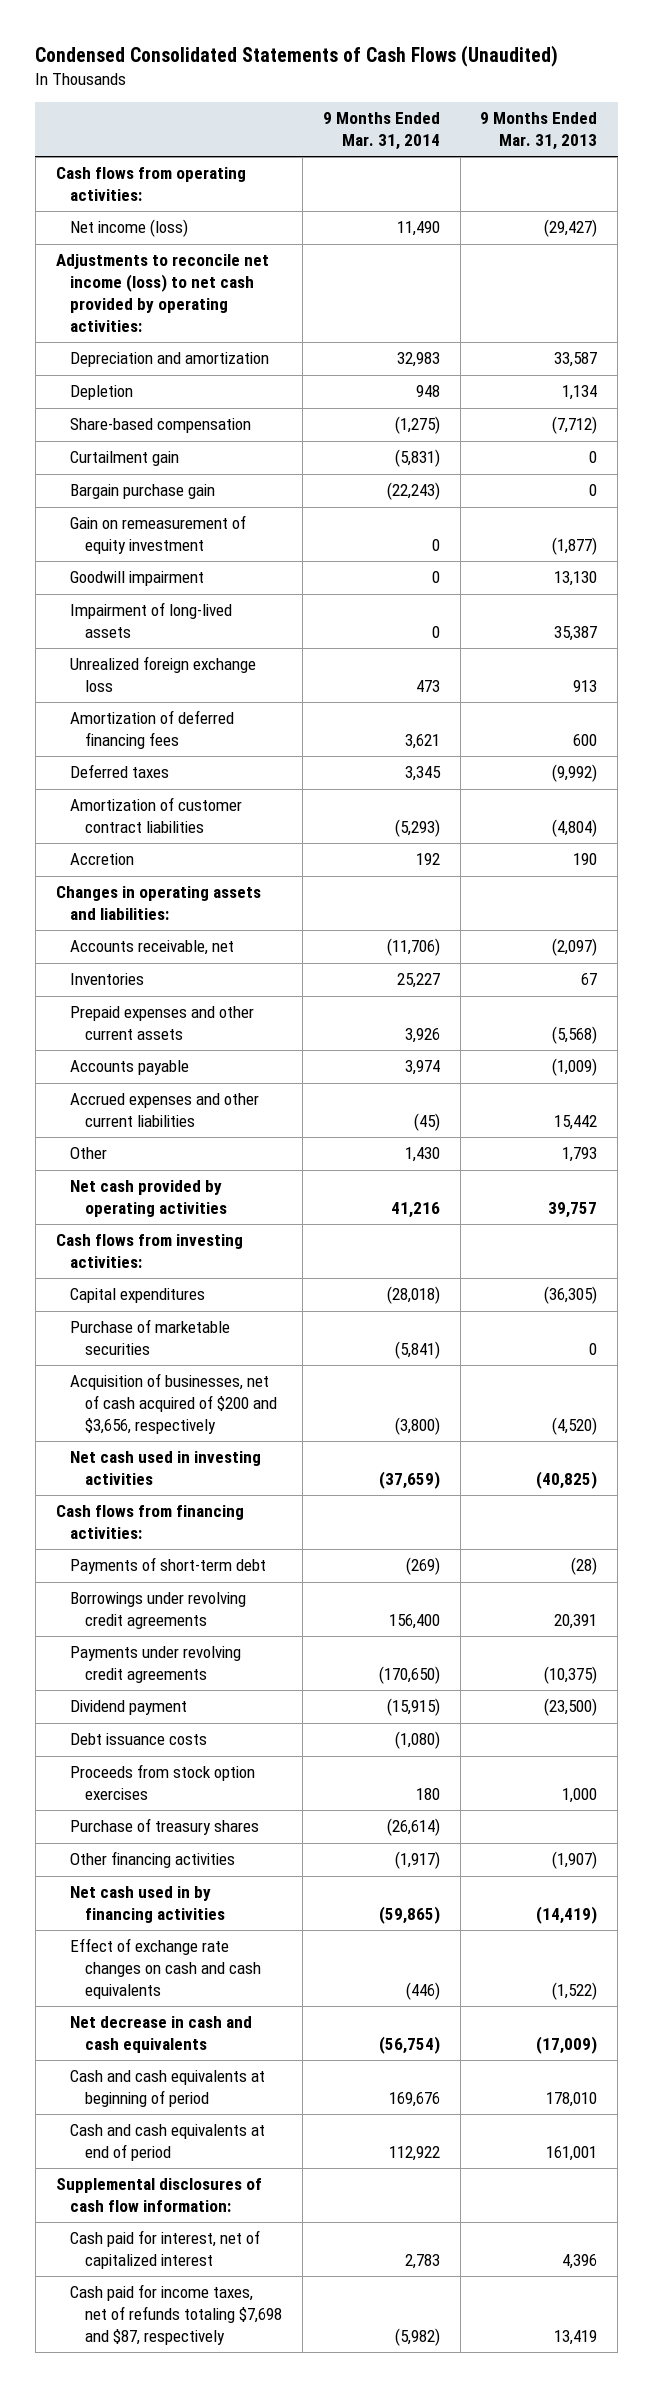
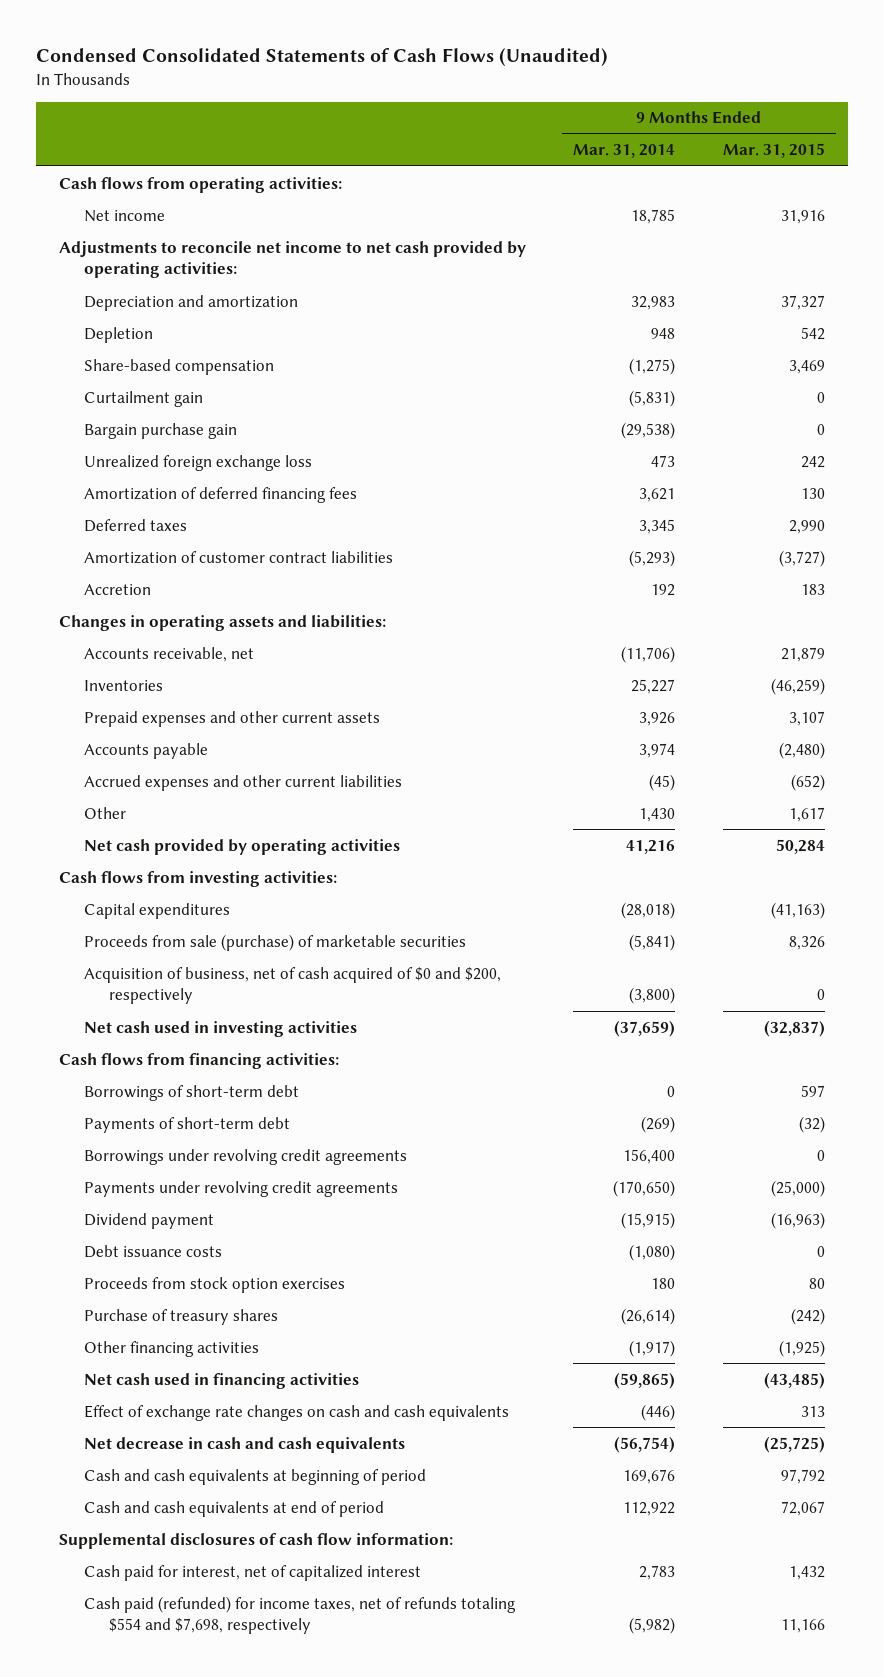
[480,112,598,150] 9 Months Ended Mar. 31, 2013 -> none
none -> [722,143,825,159] Mar. 31, 2015
[70,219,189,238] Net income (loss) -> [83,209,165,222] Net income
[396,221,440,237] 11,490 -> [631,208,676,224] 18,785
[55,254,269,332] Adjustments to reconcile net income (loss) to net cash provided by operating activities: -> [59,240,527,279] Adjustments to reconcile net income to net cash provided by operating activities:
[70,515,247,555] Gain on remeasurement of equity investment -> none
[70,571,205,587] Goodwill impairment -> none
[70,602,233,639] Impairment of long-lived assets -> none
[386,482,440,501] (22,243) -> [621,421,676,439] (29,538)
[70,1319,231,1356] Purchase of marketable securities -> [83,933,466,951] Proceeds from sale (purchase) of marketable securities
[70,1373,277,1434] Acquisition of businesses, net of cash acquired of $200 and $3,656, respectively -> [83,966,501,1005] Acquisition of business, net of cash acquired of $0 and $200, respectively
none -> [83,1084,299,1101] Borrowings of short-term debt
[70,1886,225,1924] Net cash used in by financing activities -> [83,1372,359,1389] Net cash used in financing activities
[70,2284,282,2345] Cash paid for income taxes, net of refunds totaling $7,698 and $87, respectively -> [83,1595,516,1635] Cash paid (refunded) for income taxes, net of refunds totaling $554 and $7,698, respectively

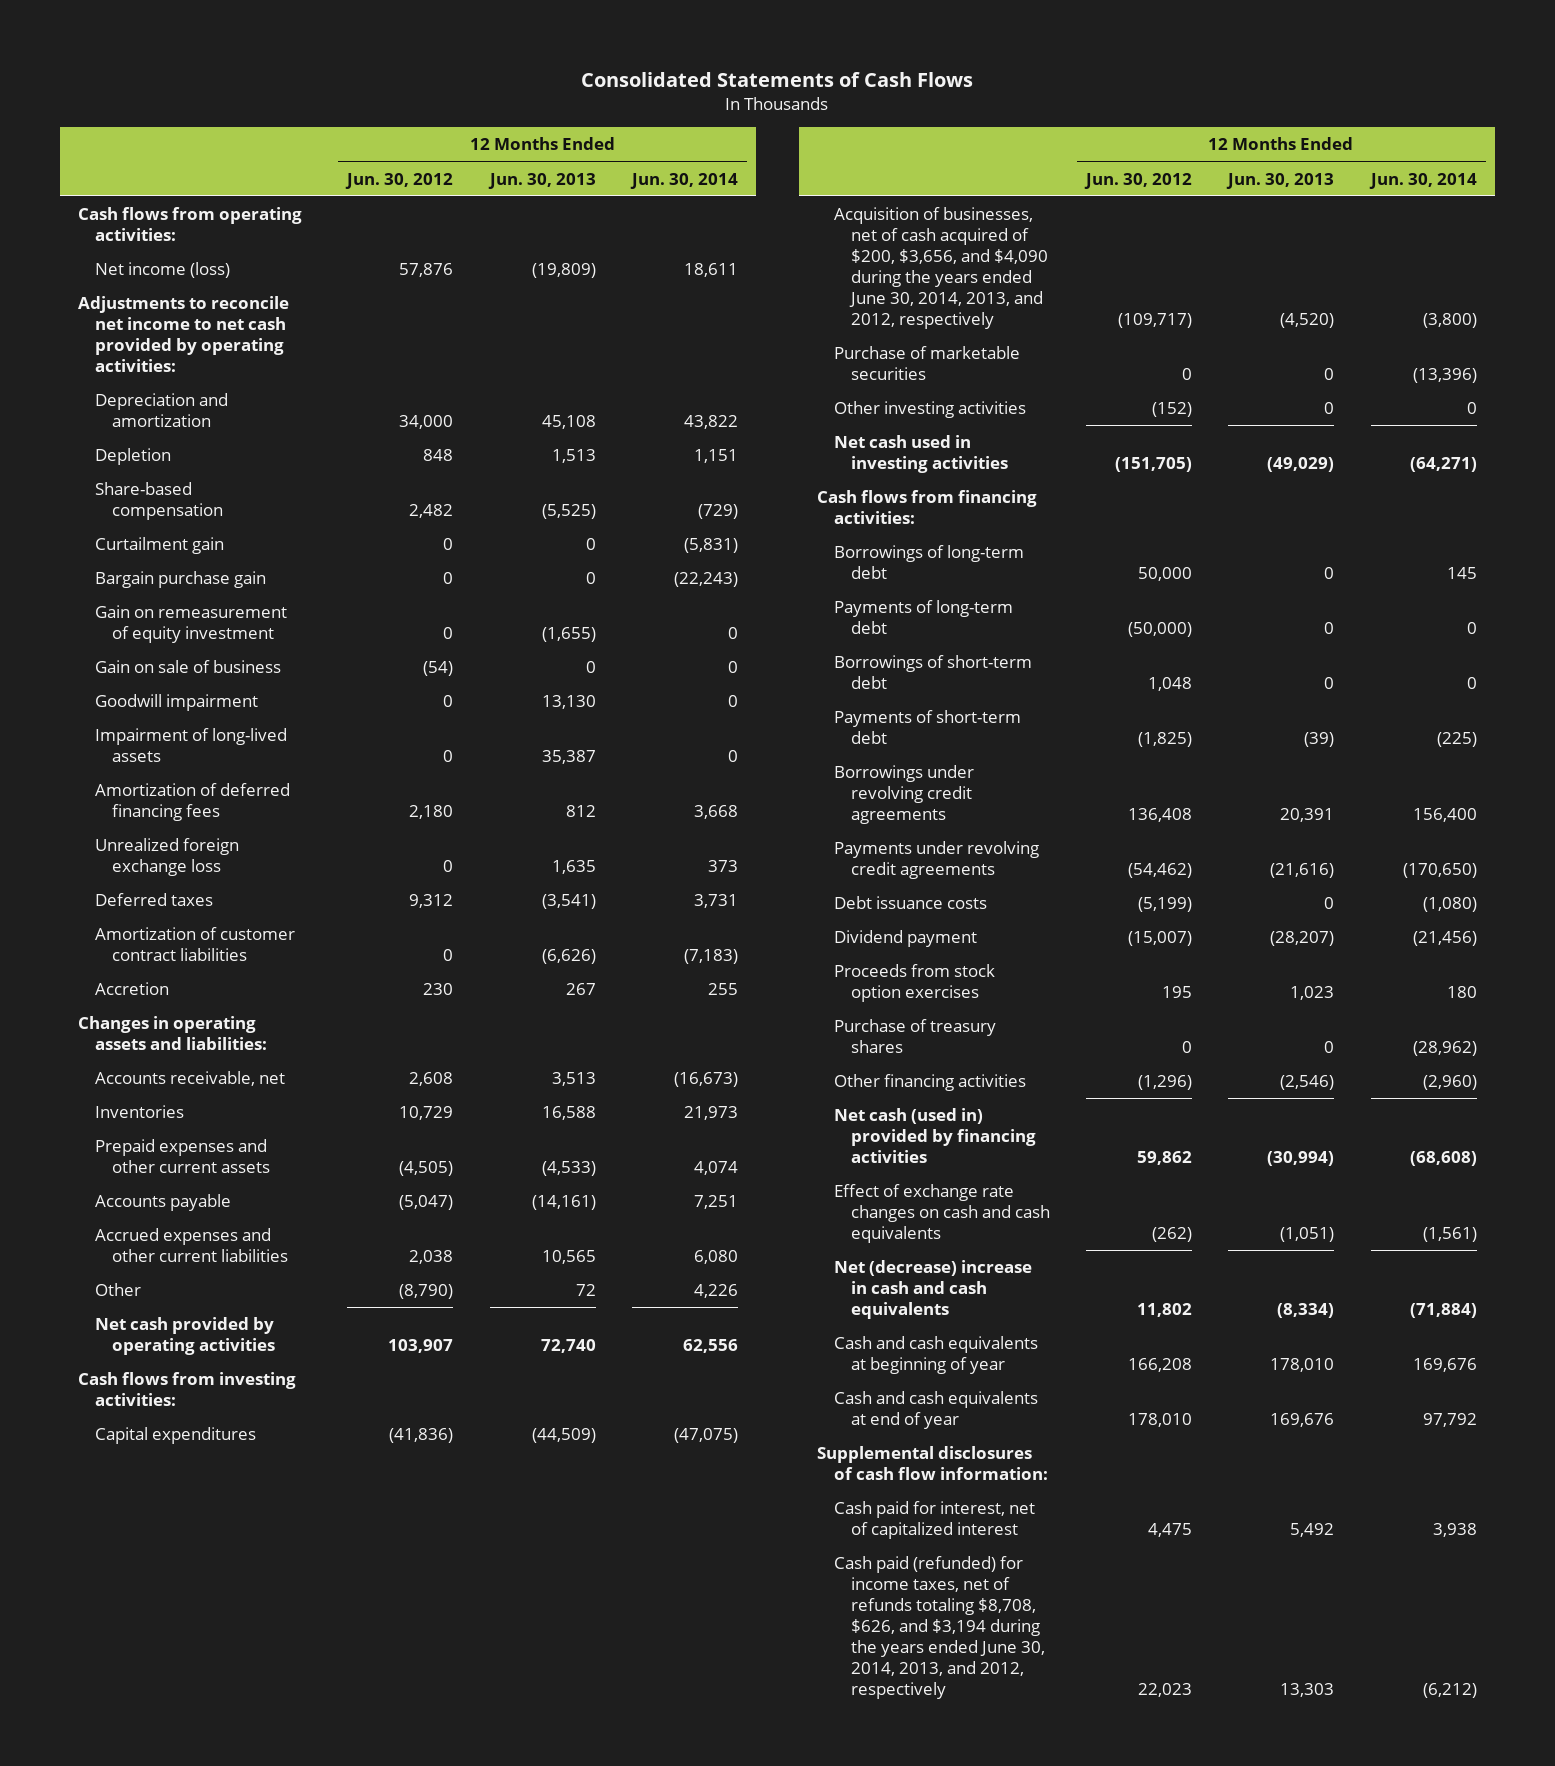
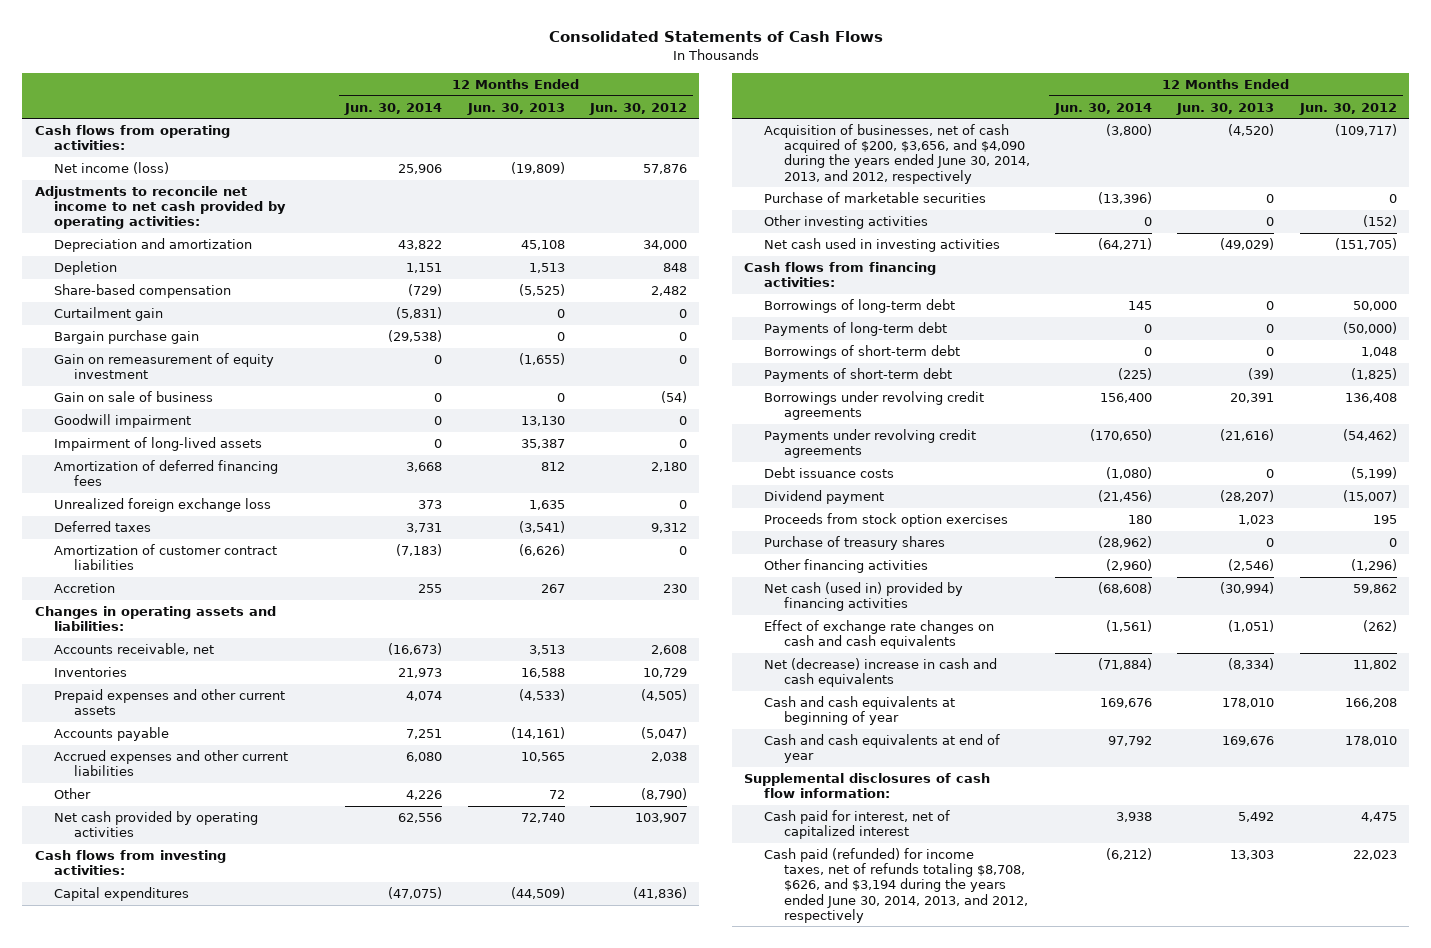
[683,263,738,278] 18,611 -> [398,164,443,175] 25,906
[673,572,738,588] (22,243) -> [388,330,443,343] (29,538)

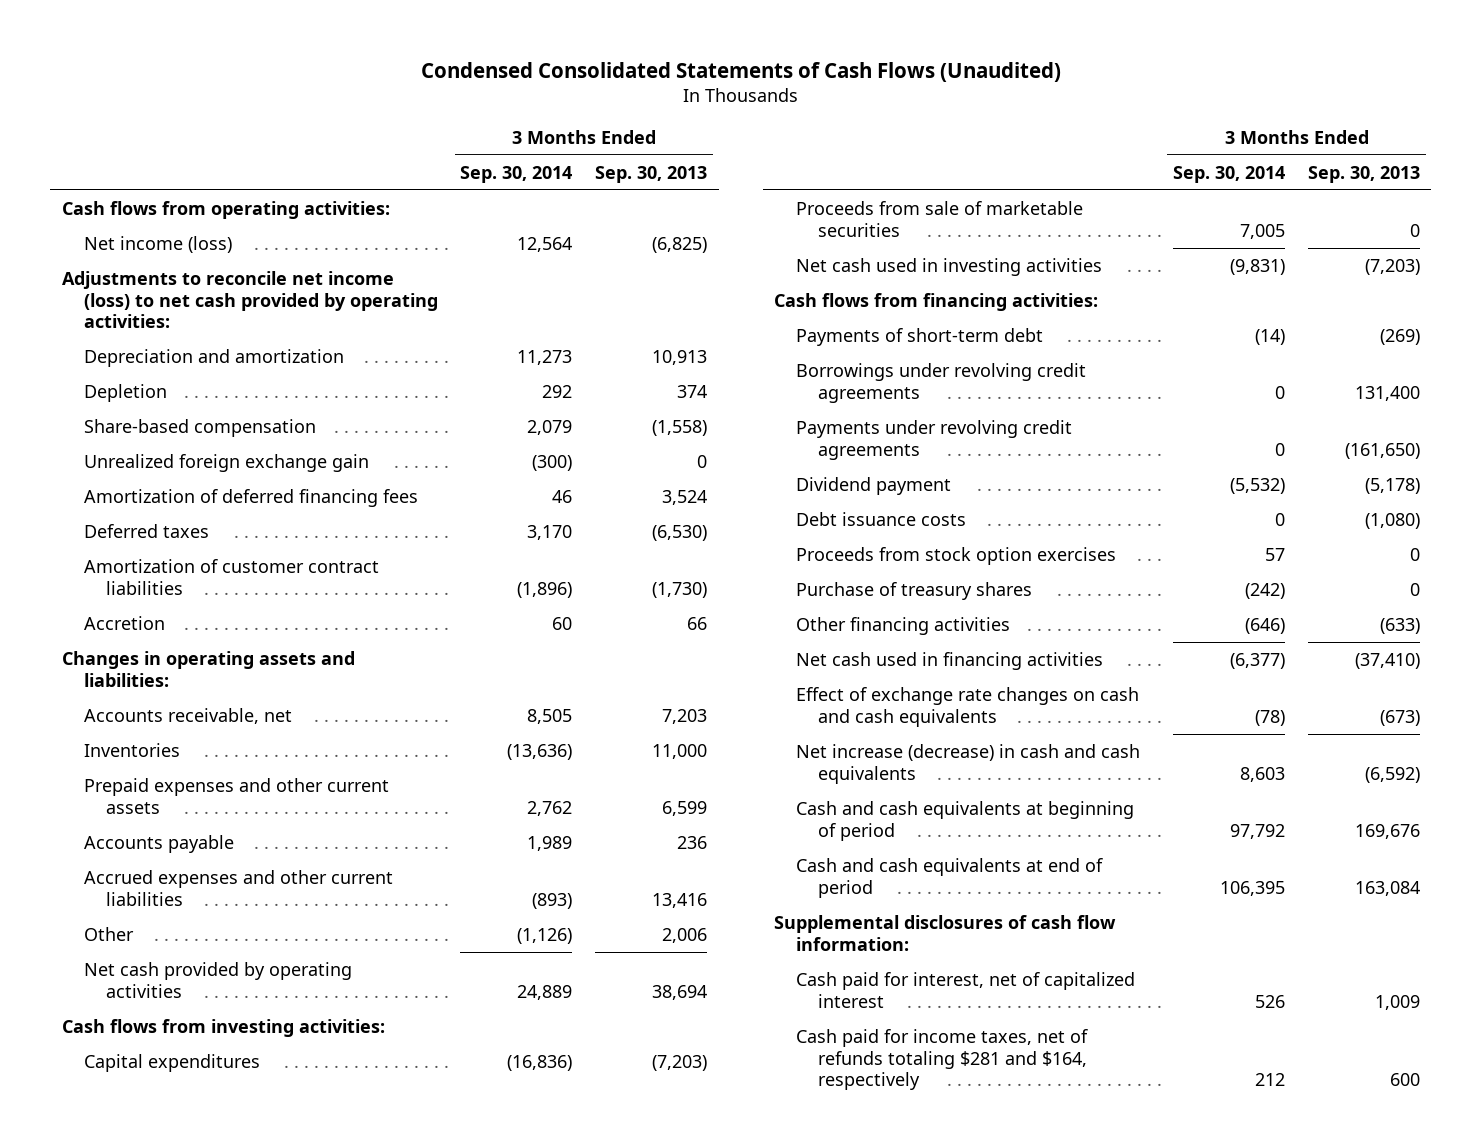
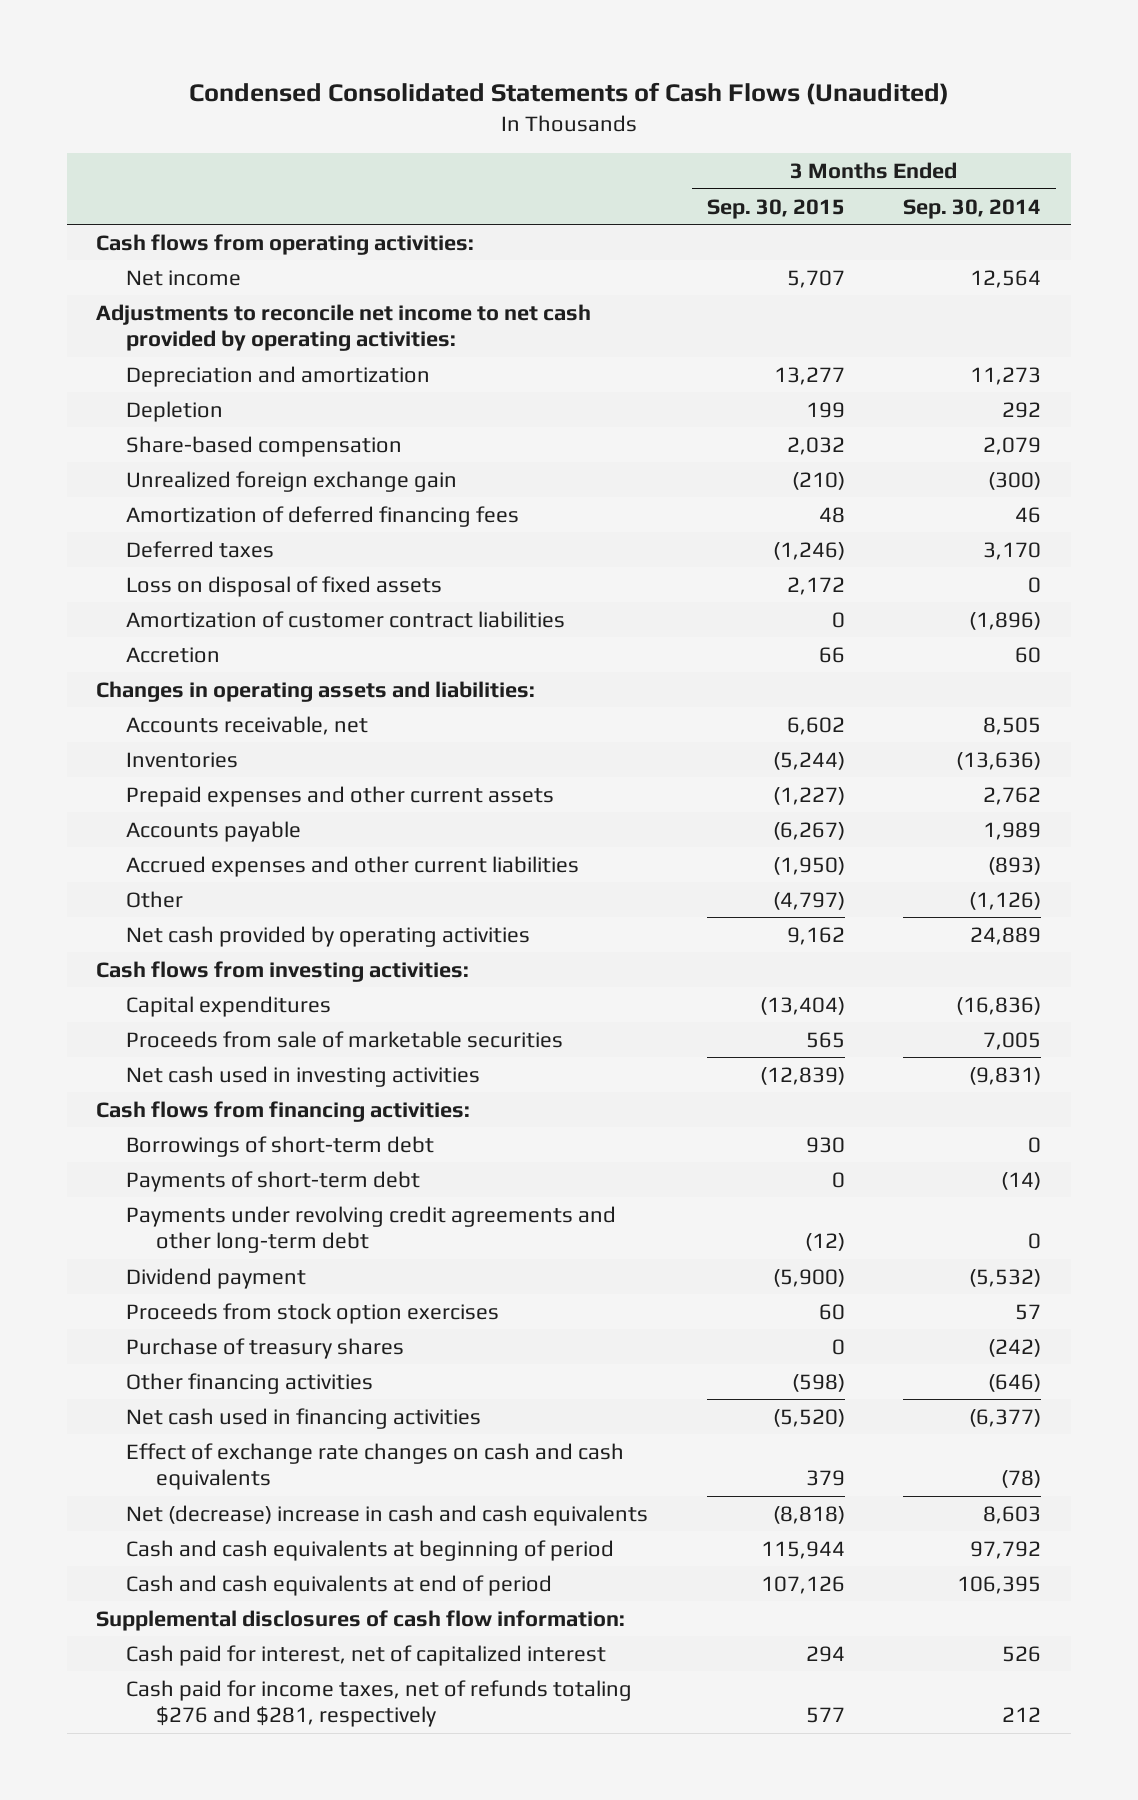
[595,165,708,183] Sep. 30, 2013 -> none
none -> [706,198,845,219] Sep. 30, 2015
[83,235,232,253] Net income (loss) -> [126,269,242,286] Net income
[61,270,438,329] Adjustments to reconcile net income (loss) to net cash provided by operating activities: -> [96,303,592,352] Adjustments to reconcile net income to net cash provided by operating activities:
none -> [126,575,443,597] Loss on disposal of fixed assets
none -> [126,1135,435,1157] Borrowings of short-term debt
[796,362,1087,403] Borrowings under revolving credit agreements -> none
[796,419,1073,460] Payments under revolving credit agreements -> [126,1205,617,1254] Payments under revolving credit agreements and other long-term debt
[796,511,967,526] Debt issuance costs -> none
[796,743,1141,784] Net increase (decrease) in cash and cash equivalents -> [126,1504,649,1526] Net (decrease) increase in cash and cash equivalents
[796,1028,1089,1091] Cash paid for income taxes, net of refunds totaling $281 and $164, respectively -> [126,1679,633,1728] Cash paid for income taxes, net of refunds totaling $276 and $281, respectively

